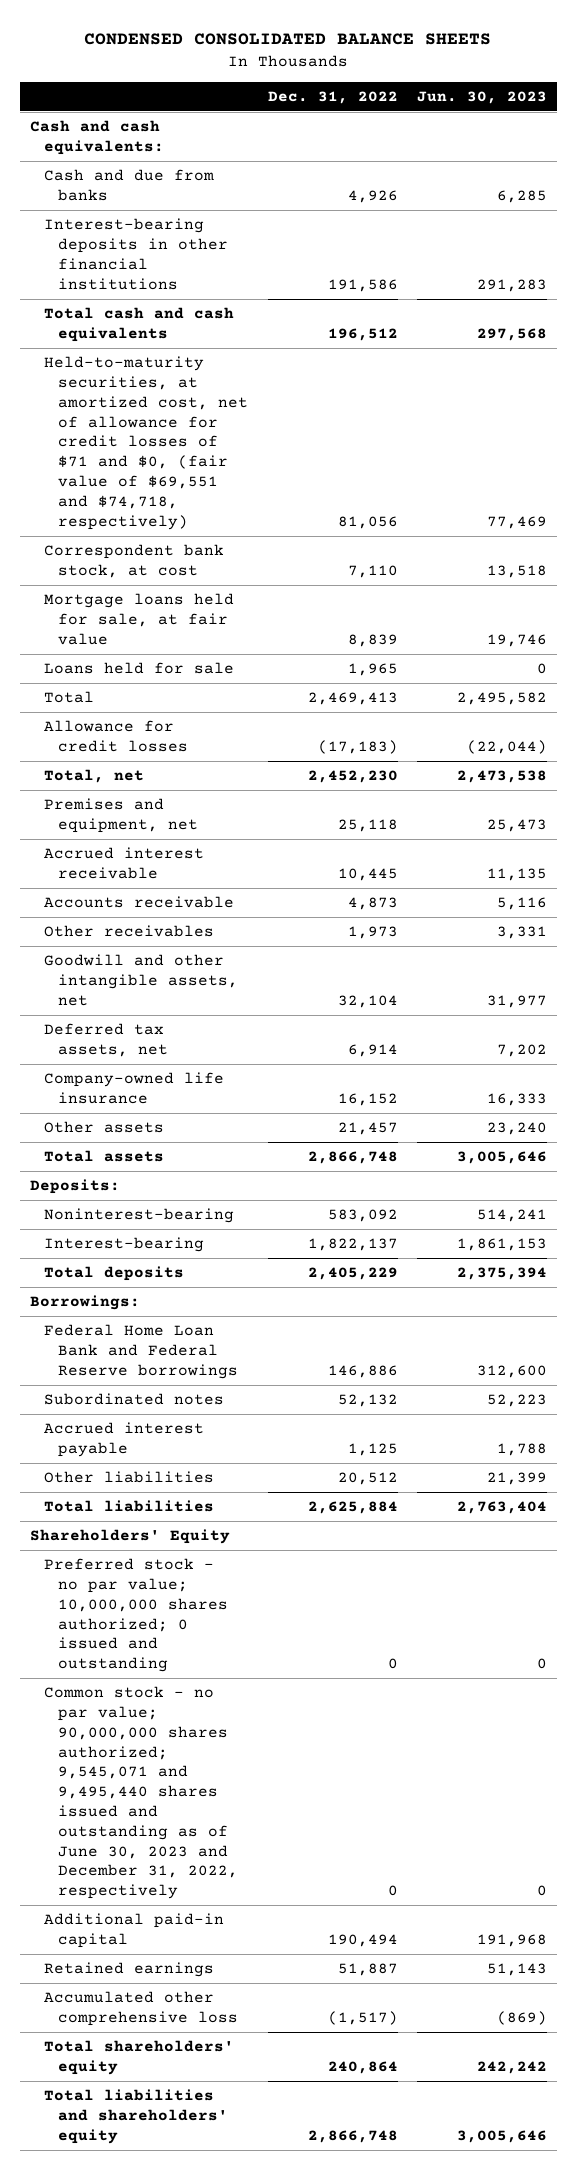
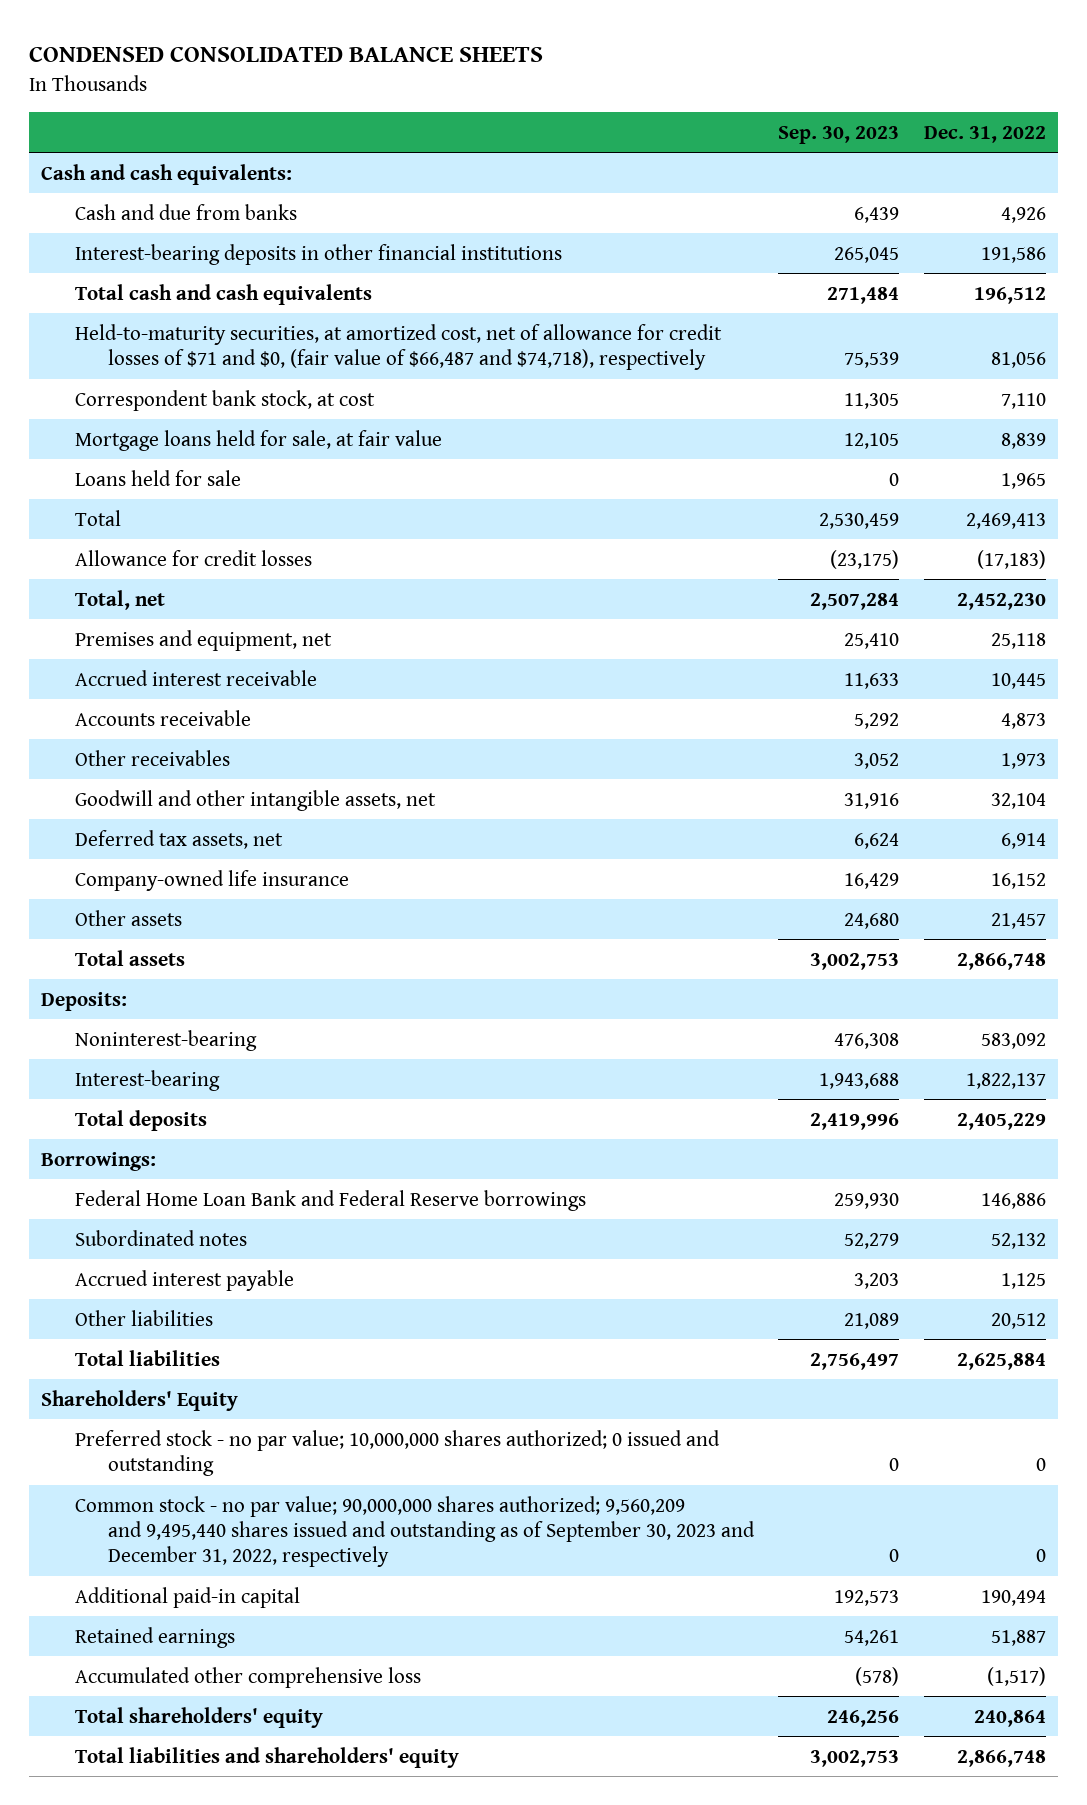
[417,90,548,104] Jun. 30, 2023 -> none
none -> [778,125,900,144] Sep. 30, 2023
[43,356,249,530] Held-to-maturity securities, at amortized cost, net of allowance for credit losses of $71 and $0, (fair value of $69,551 and $74,718, respectively) -> [74,323,722,371] Held-to-maturity securities, at amortized cost, net of allowance for credit losses of $71 and $0, (fair value of $66,487 and $74,718), respectively
[43,1686,239,1900] Common stock - no par value; 90,000,000 shares authorized; 9,545,071 and 9,495,440 shares issued and outstanding as of June 30, 2023 and December 31, 2022, respectively -> [74,1495,755,1568] Common stock - no par value; 90,000,000 shares authorized; 9,560,209 and 9,495,440 shares issued and outstanding as of September 30, 2023 and December 31, 2022, respectively

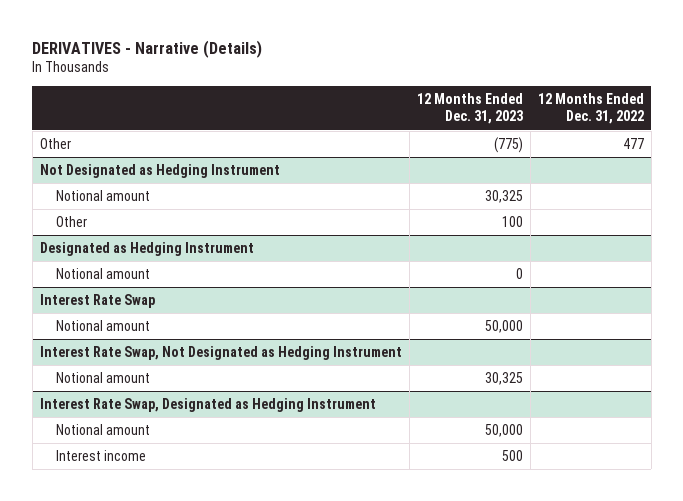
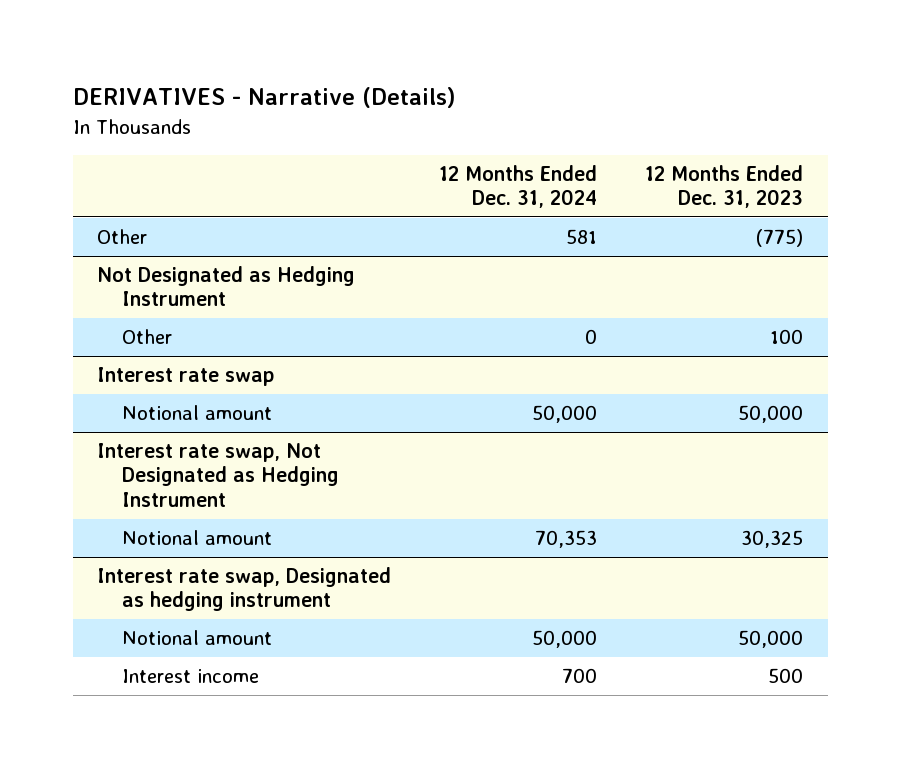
[537,93,644,125] 12 Months Ended Dec. 31, 2022 -> none
none -> [439,164,598,208] 12 Months Ended Dec. 31, 2024
[56,190,151,202] Notional amount -> none
[39,242,254,257] Designated as Hedging Instrument -> none
[56,268,151,280] Notional amount -> none
[39,294,155,309] Interest Rate Swap -> [97,367,275,387] Interest rate swap
[39,346,402,361] Interest Rate Swap, Not Designated as Hedging Instrument -> [97,443,340,507] Interest rate swap, Not Designated as Hedging Instrument
[39,398,376,413] Interest Rate Swap, Designated as Hedging Instrument -> [97,567,392,612] Interest rate swap, Designated as hedging instrument

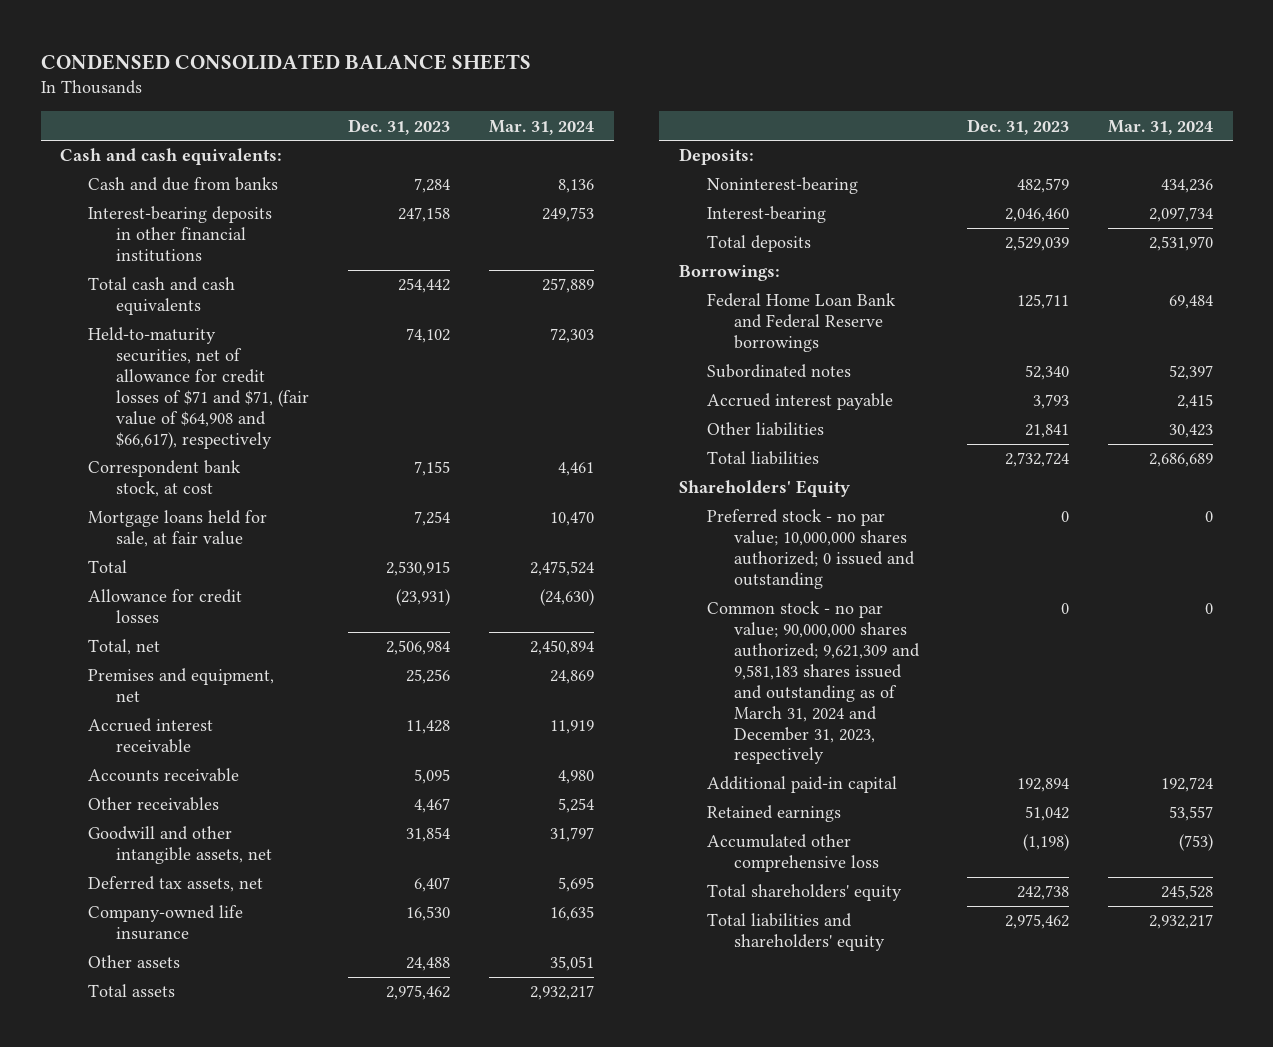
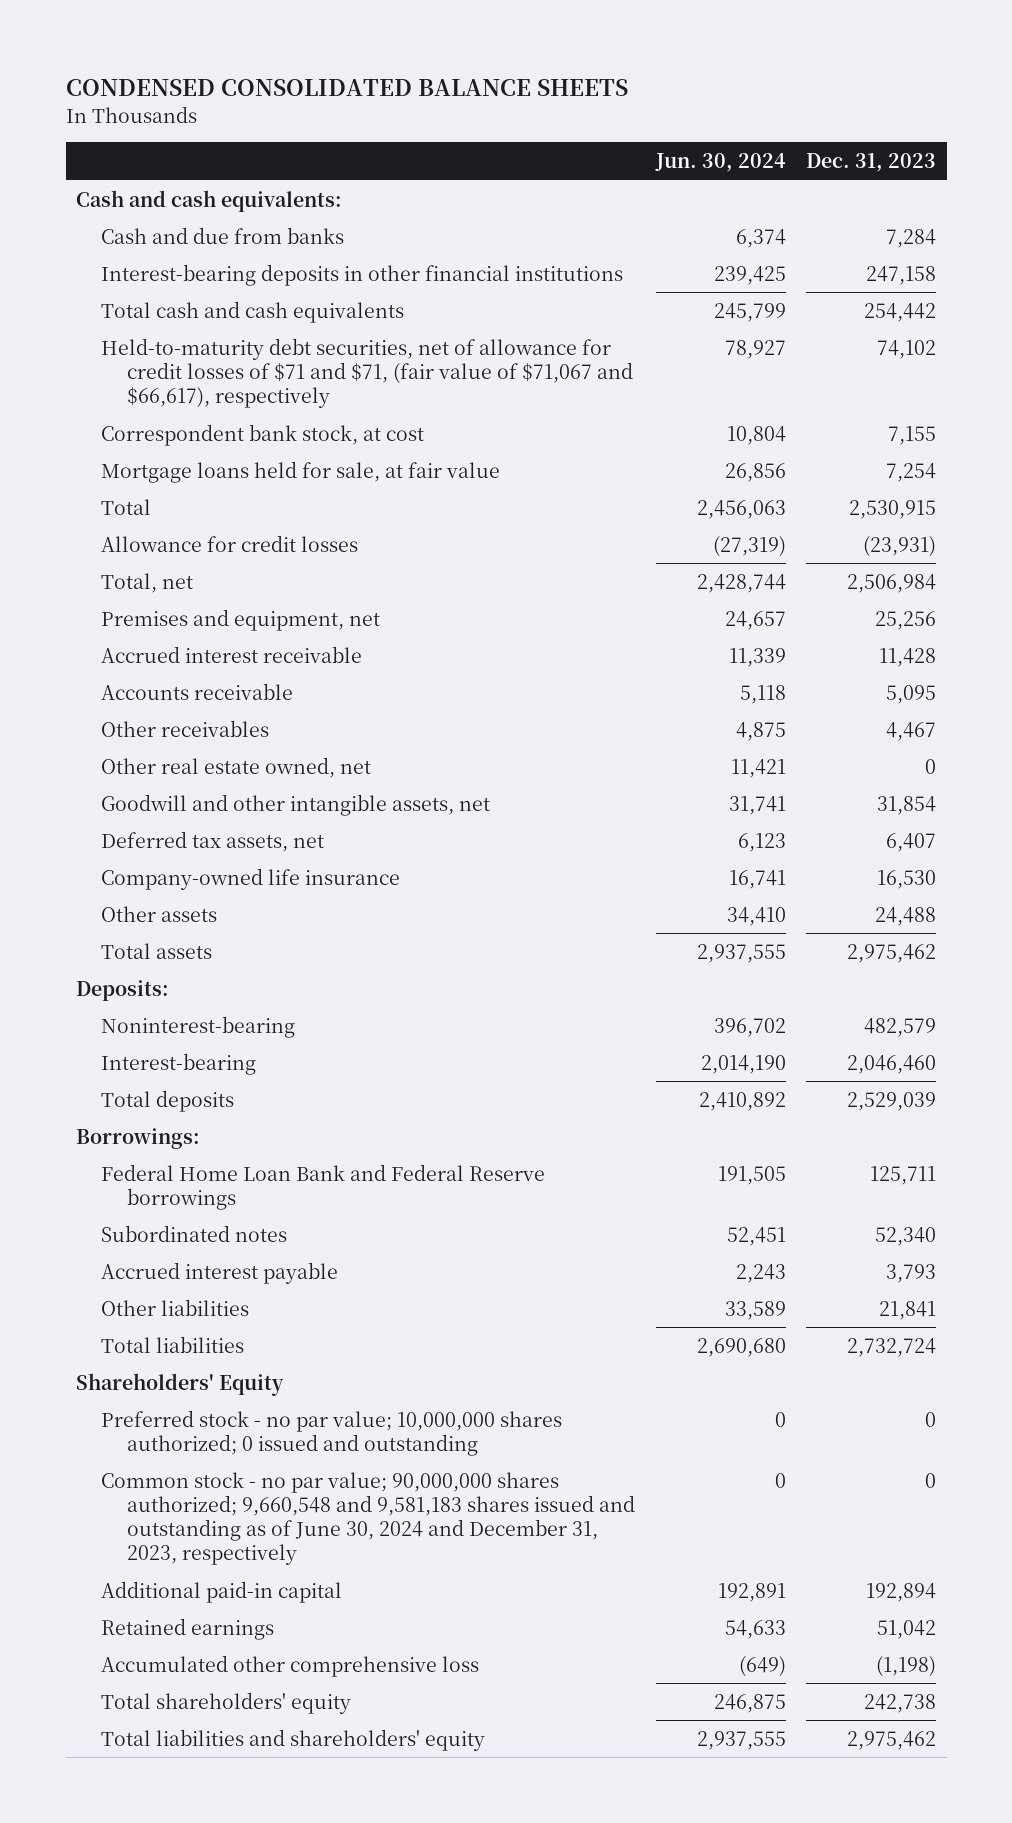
[489,119,595,135] Mar. 31, 2024 -> none
none -> [654,153,786,173] Jun. 30, 2024
[87,327,309,449] Held-to-maturity securities, net of allowance for credit losses of $71 and $71, (fair value of $64,908 and $66,617), respectively -> [101,337,633,409] Held-to-maturity debt securities, net of allowance for credit losses of $71 and $71, (fair value of $71,067 and $66,617), respectively
none -> [101,756,372,778] Other real estate owned, net
[706,601,921,765] Common stock - no par value; 90,000,000 shares authorized; 9,621,309 and 9,581,183 shares issued and outstanding as of March 31, 2024 and December 31, 2023, respectively -> [101,1471,635,1566] Common stock - no par value; 90,000,000 shares authorized; 9,660,548 and 9,581,183 shares issued and outstanding as of June 30, 2024 and December 31, 2023, respectively

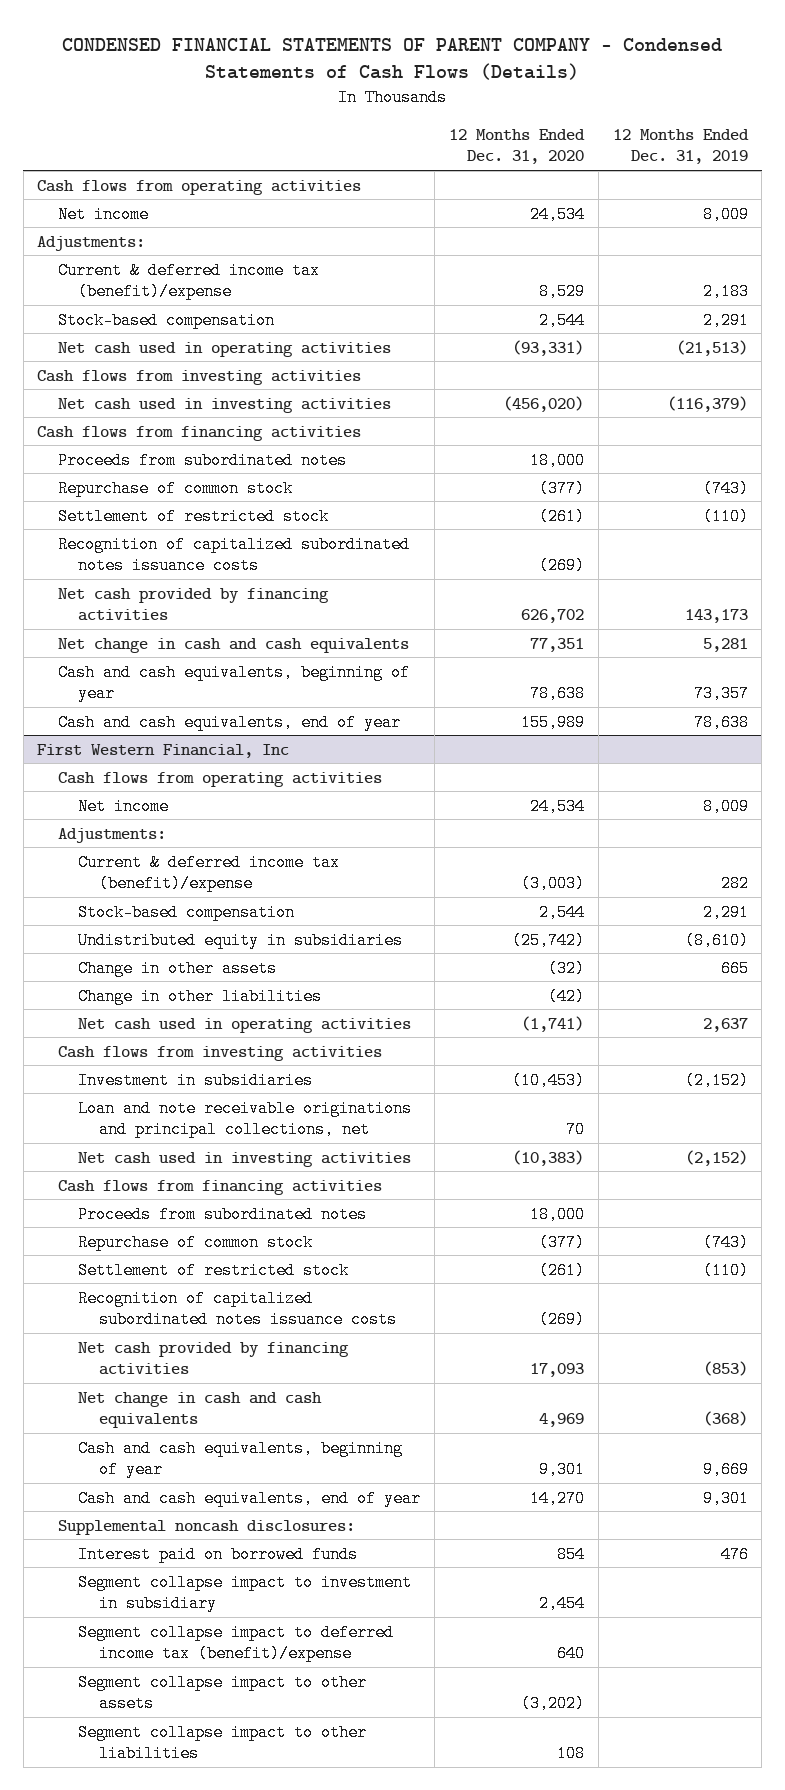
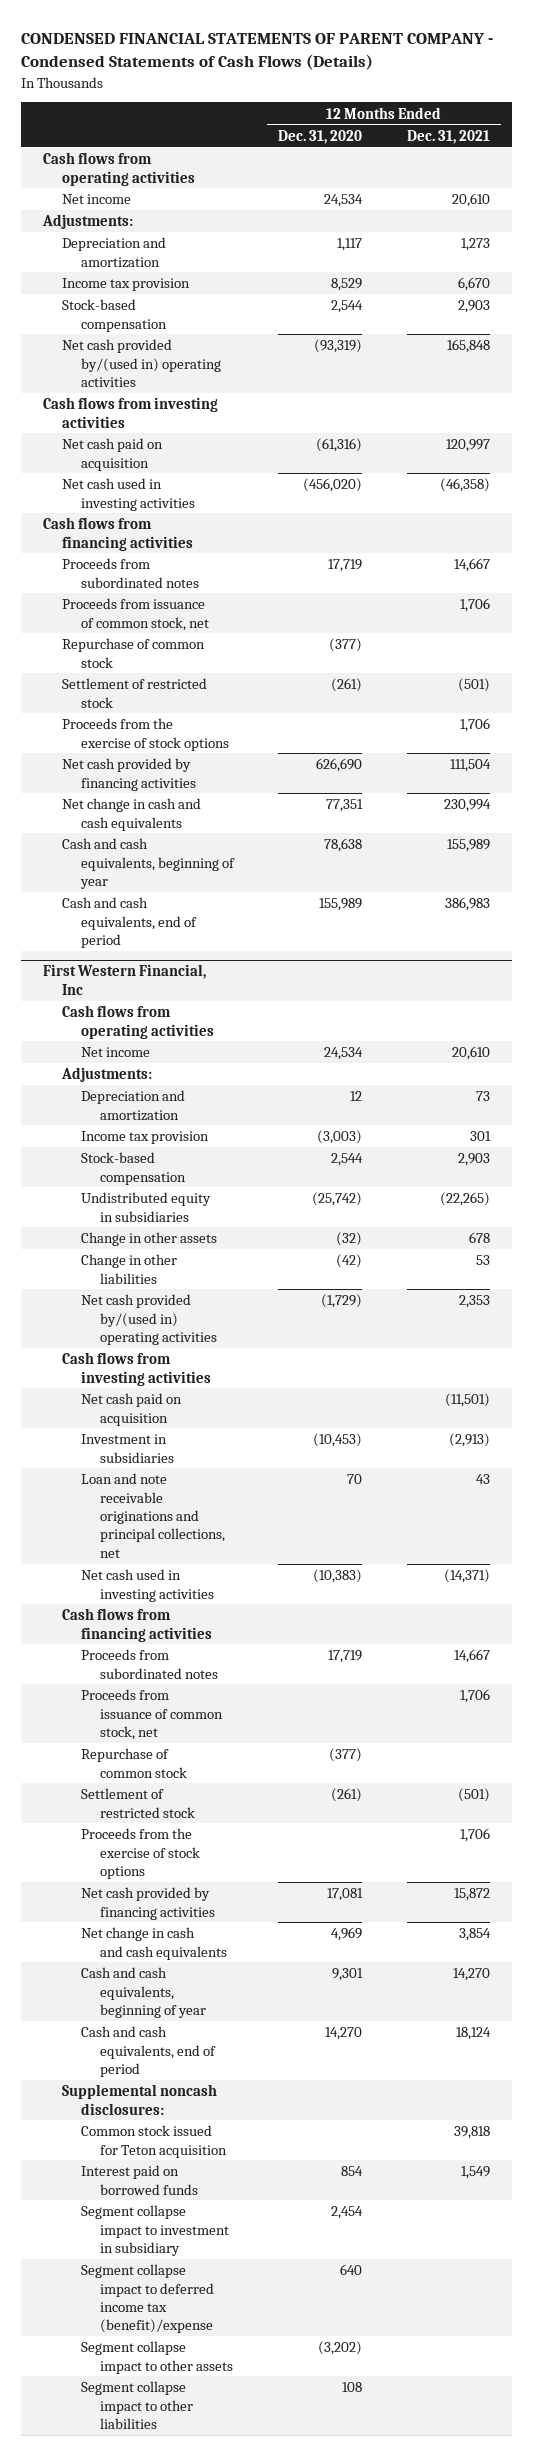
[612,128,749,165] 12 Months Ended Dec. 31, 2019 -> none
none -> [406,129,490,144] Dec. 31, 2021
none -> [62,237,167,268] Depreciation and amortization
[57,261,320,301] Current & deferred income tax (benefit)/expense -> [62,278,191,292] Income tax provision
[57,341,391,357] Net cash used in operating activities -> [62,339,222,387] Net cash provided by/(used in) operating activities
[511,339,584,356] (93,331) -> [314,339,363,354] (93,319)
none -> [62,438,164,471] Net cash paid on acquisition
[529,451,585,469] 18,000 -> [328,559,363,573] 17,719
none -> [62,598,210,631] Proceeds from issuance of common stock, net
[57,535,410,575] Recognition of capitalized subordinated notes issuance costs -> none
none -> [62,718,230,751] Proceeds from the exercise of stock options
[520,609,584,624] 626,702 -> [316,758,363,773] 626,690
[57,713,401,731] Cash and cash equivalents, end of year -> [62,897,198,948] Cash and cash equivalents, end of period
none -> [81,1090,186,1121] Depreciation and amortization
[78,853,341,893] Current & deferred income tax (benefit)/expense -> [81,1131,210,1145] Income tax provision
[78,1017,412,1033] Net cash used in operating activities -> [81,1294,218,1345] Net cash provided by/(used in) operating activities
[520,1015,584,1032] (1,741) -> [321,1294,363,1309] (1,729)
none -> [81,1393,183,1426] Net cash paid on acquisition
[529,1205,585,1223] 18,000 -> [328,1650,363,1664] 17,719
none -> [81,1689,224,1740] Proceeds from issuance of common stock, net
[78,1289,397,1329] Recognition of capitalized subordinated notes issuance costs -> none
none -> [81,1828,201,1879] Proceeds from the exercise of stock options
[529,1363,584,1378] 17,093 -> [327,1888,364,1902] 17,081
[78,1489,422,1507] Cash and cash equivalents, end of year -> [81,2026,217,2077] Cash and cash equivalents, end of period
none -> [81,2125,228,2158] Common stock issued for Teton acquisition

